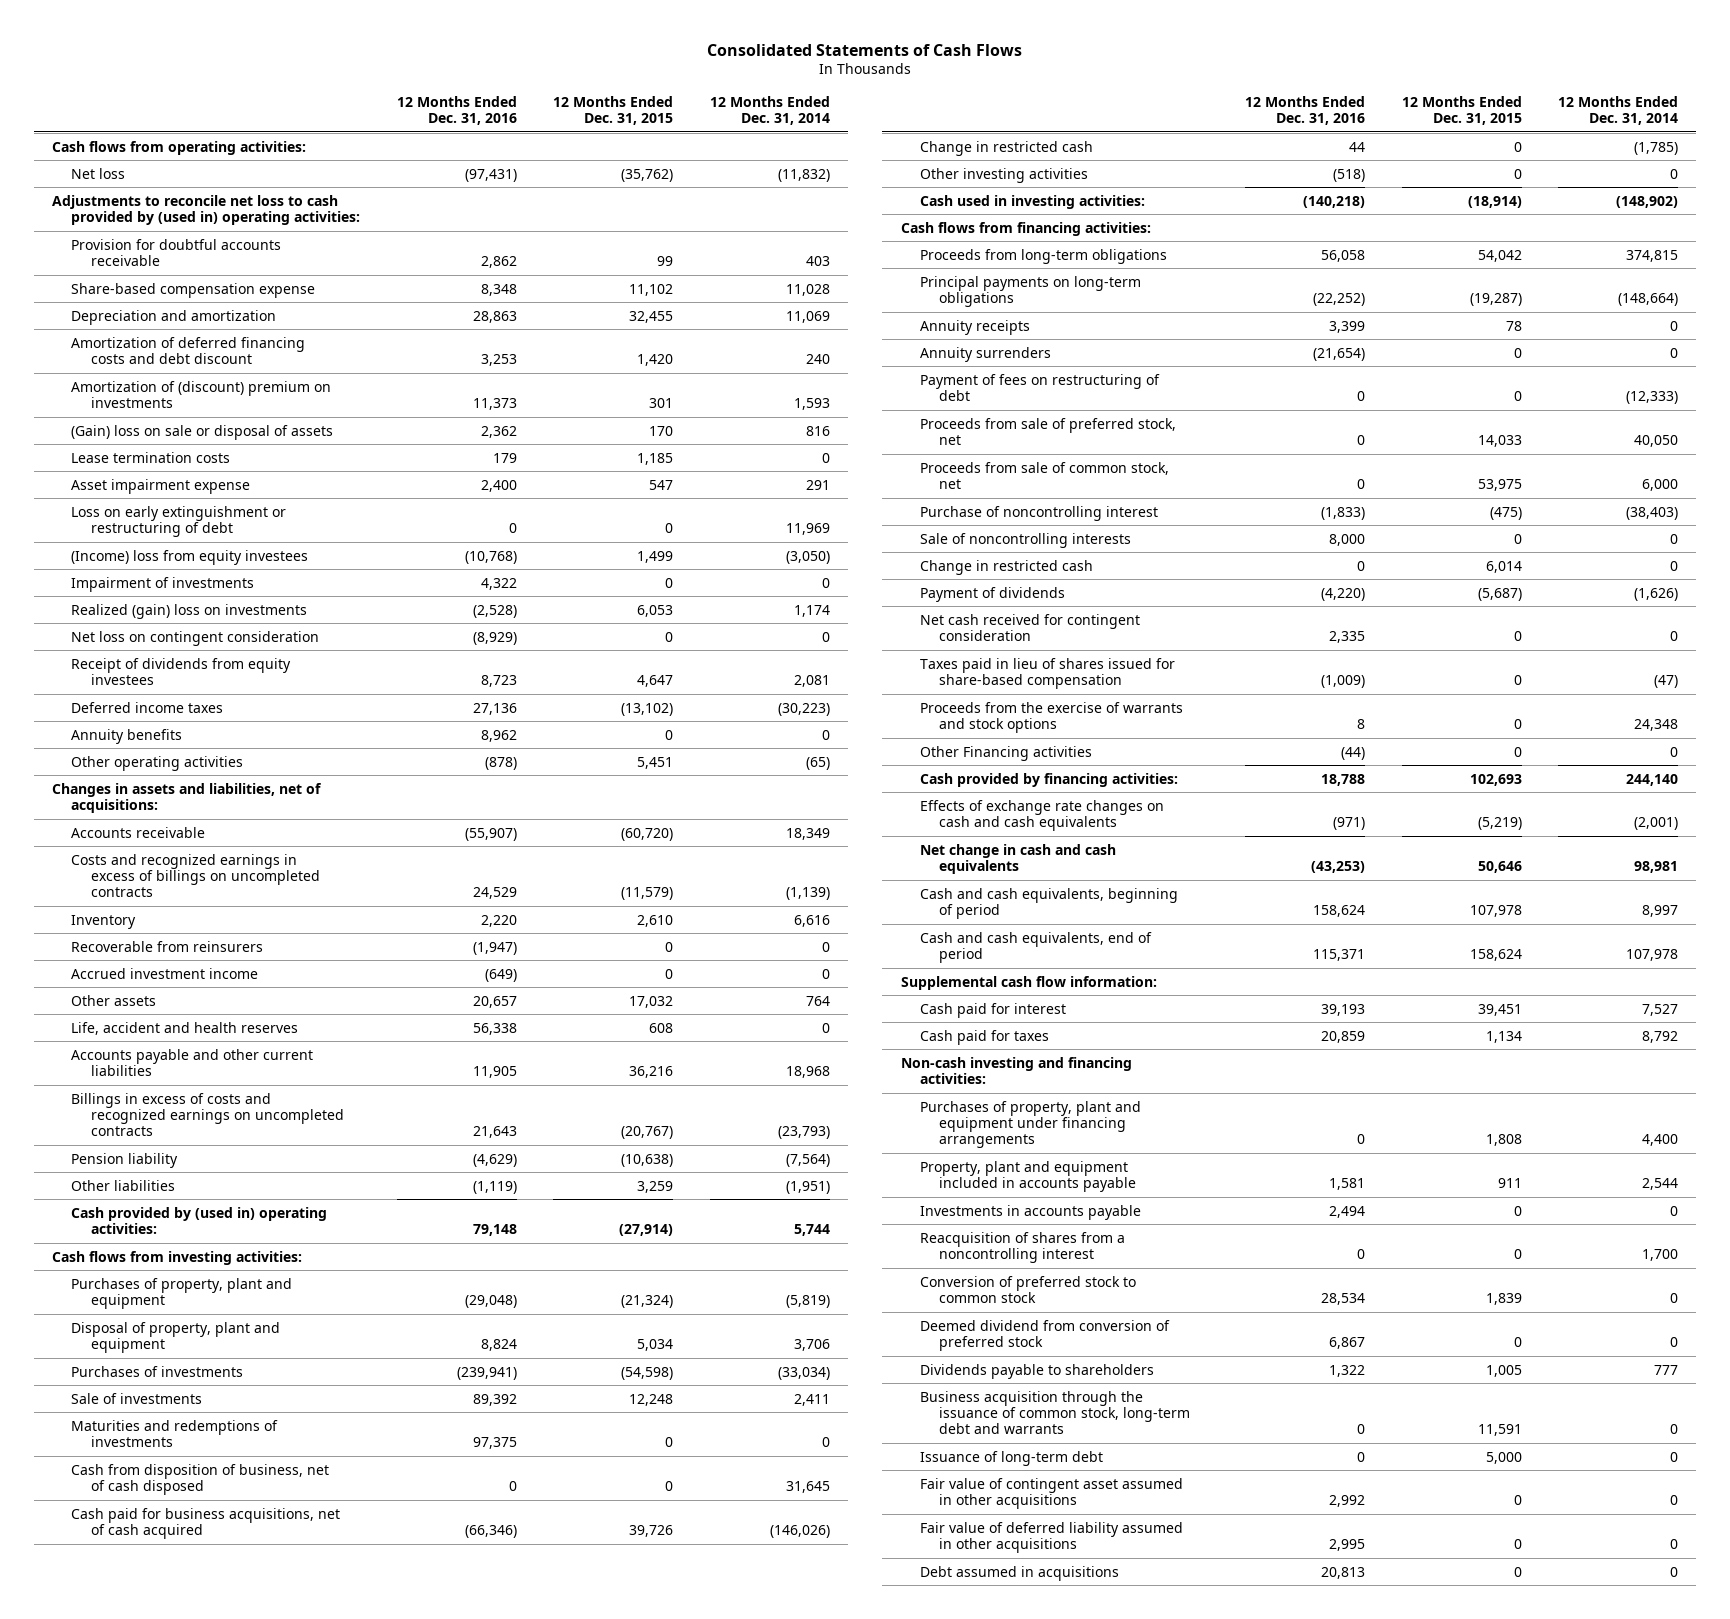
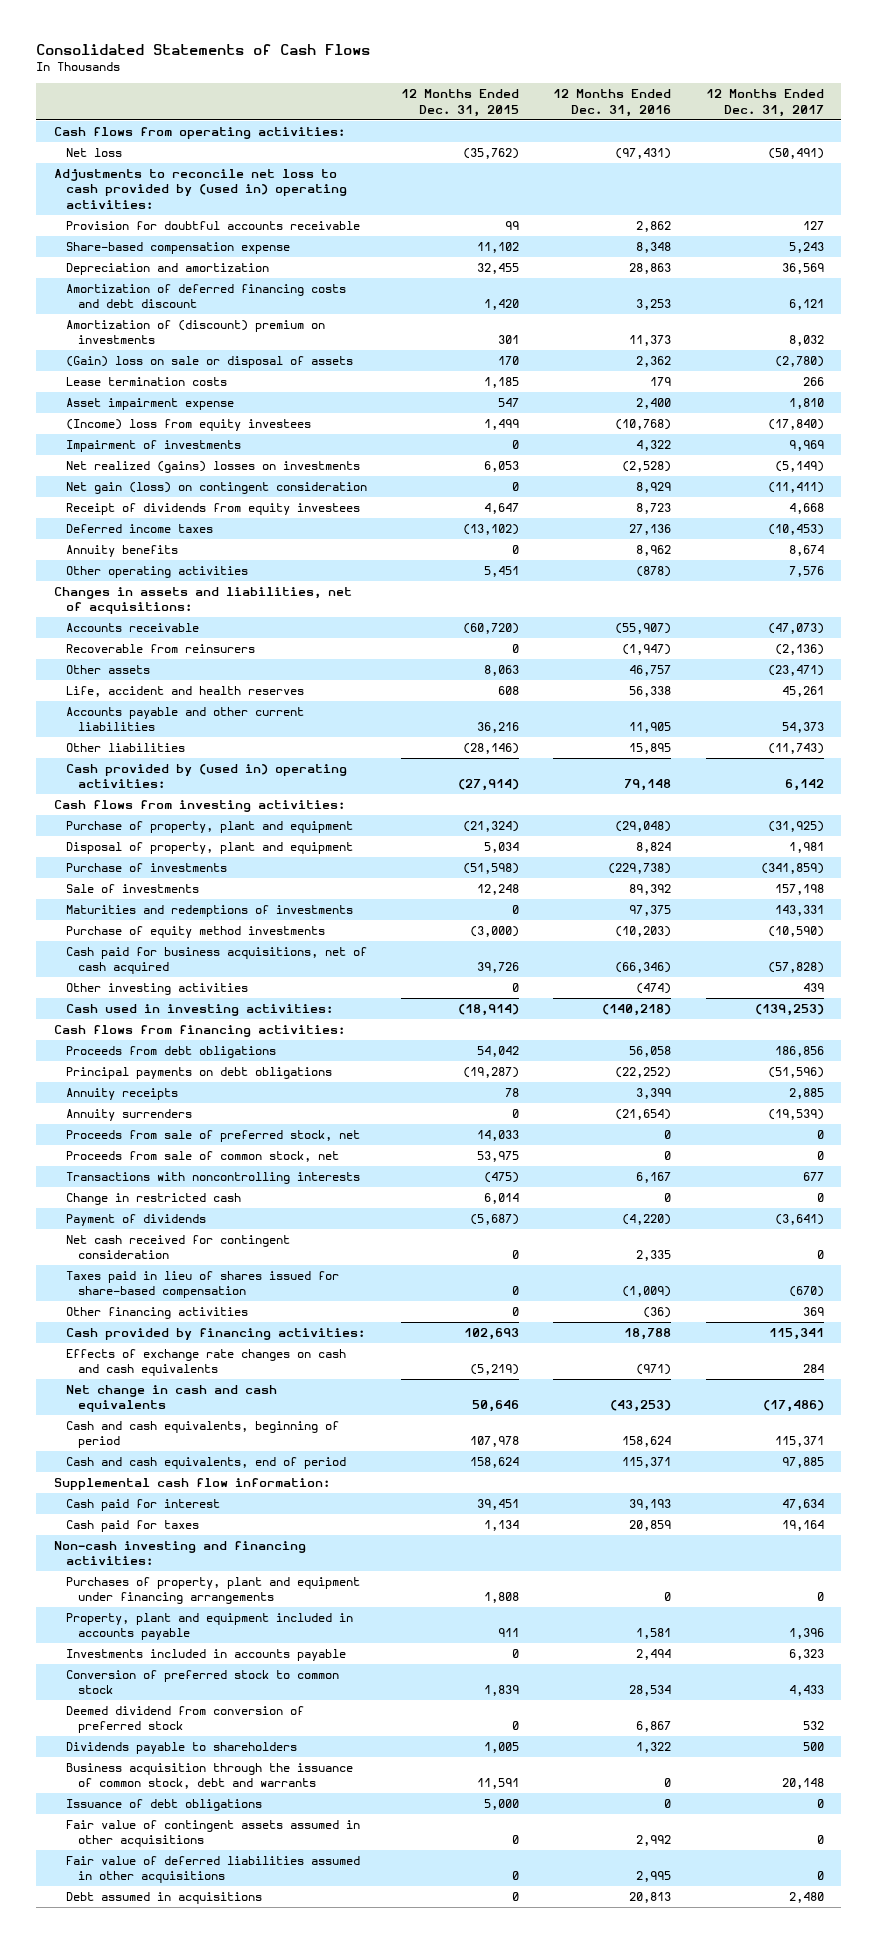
[709,95,830,126] 12 Months Ended Dec. 31, 2014 -> none
none -> [705,89,824,117] 12 Months Ended Dec. 31, 2017
[71,505,287,537] Loss on early extinguishment or restructuring of debt -> none
[71,603,308,619] Realized (gain) loss on investments -> [65,461,360,474] Net realized (gains) losses on investments
[71,630,320,646] Net loss on contingent consideration -> [65,482,367,495] Net gain (loss) on contingent consideration
[472,631,517,645] (8,929) -> [636,482,672,494] 8,929
[71,853,320,898] Costs and recognized earnings in excess of billings on uncompleted contracts -> none
[71,914,137,929] Inventory -> none
[71,967,259,979] Accrued investment income -> none
[472,995,517,1008] 20,657 -> [629,665,672,677] 46,757
[629,995,674,1008] 17,032 -> [484,665,520,677] 8,063
[71,1092,344,1137] Billings in excess of costs and recognized earnings on uncompleted contracts -> none
[71,1152,179,1168] Pension liability -> none
[472,1180,517,1194] (1,119) -> [629,743,672,755] 15,895
[637,1180,674,1193] 3,259 -> [463,743,520,755] (28,146)
[71,1277,293,1309] Purchases of property, plant and equipment -> [65,821,353,834] Purchase of property, plant and equipment
[71,1365,244,1377] Purchases of investments -> [65,863,227,873] Purchase of investments
[456,1366,517,1380] (239,941) -> [608,863,672,875] (229,738)
[621,1366,674,1380] (54,598) -> [463,863,520,875] (51,598)
[71,1463,330,1495] Cash from disposition of business, net of cash disposed -> none
none -> [65,926,325,939] Purchase of equity method investments
[919,140,1093,156] Change in restricted cash -> none
[1333,168,1366,182] (518) -> [636,983,672,995] (474)
[919,248,1167,264] Proceeds from long-term obligations -> [65,1046,276,1059] Proceeds from debt obligations
[919,275,1141,307] Principal payments on long-term obligations -> [65,1067,332,1080] Principal payments on debt obligations
[919,373,1160,401] Payment of fees on restructuring of debt -> none
[919,532,1131,548] Sale of noncontrolling interests -> none
[919,505,1158,521] Purchase of noncontrolling interest -> [65,1172,360,1185] Transactions with noncontrolling interests
[1321,506,1366,520] (1,833) -> [636,1172,672,1184] 6,167
[919,701,1183,733] Proceeds from the exercise of warrants and stock options -> none
[919,745,1092,761] Other Financing activities -> [65,1307,248,1320] Other financing activities
[1341,746,1366,760] (44) -> [643,1307,672,1319] (36)
[919,1231,1125,1263] Reacquisition of shares from a noncontrolling interest -> none
[919,1204,1141,1220] Investments in accounts payable -> [65,1649,346,1662] Investments included in accounts payable
[919,1390,1190,1435] Business acquisition through the issuance of common stock, long-term debt and warrants -> [65,1763,353,1790] Business acquisition through the issuance of common stock, debt and warrants
[919,1450,1103,1466] Issuance of long-term debt -> [65,1799,262,1812] Issuance of debt obligations
[919,1477,1183,1509] Fair value of contingent asset assumed in other acquisitions -> [65,1820,360,1848] Fair value of contingent assets assumed in other acquisitions
[919,1521,1183,1553] Fair value of deferred liability assumed in other acquisitions -> [65,1856,360,1884] Fair value of deferred liabilities assumed in other acquisitions

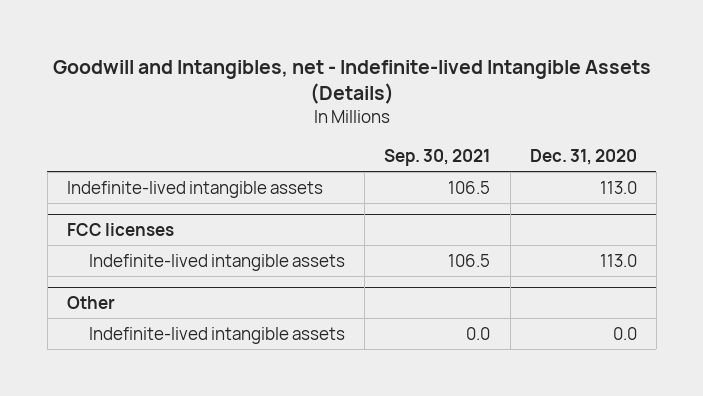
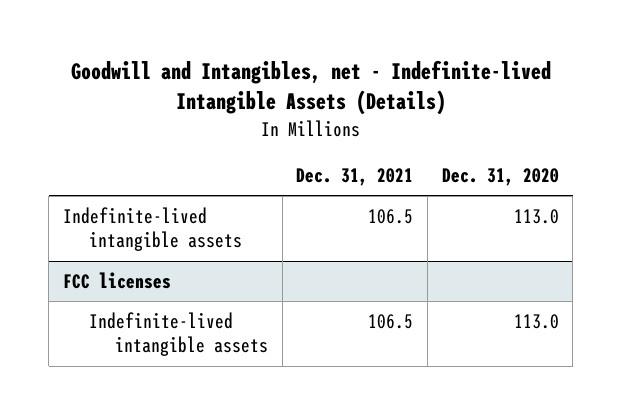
[384,148,491,166] Sep. 30, 2021 -> none
none -> [296,167,414,186] Dec. 31, 2021
[66,295,115,309] Other -> none
[89,326,346,344] Indefinite-lived intangible assets -> none

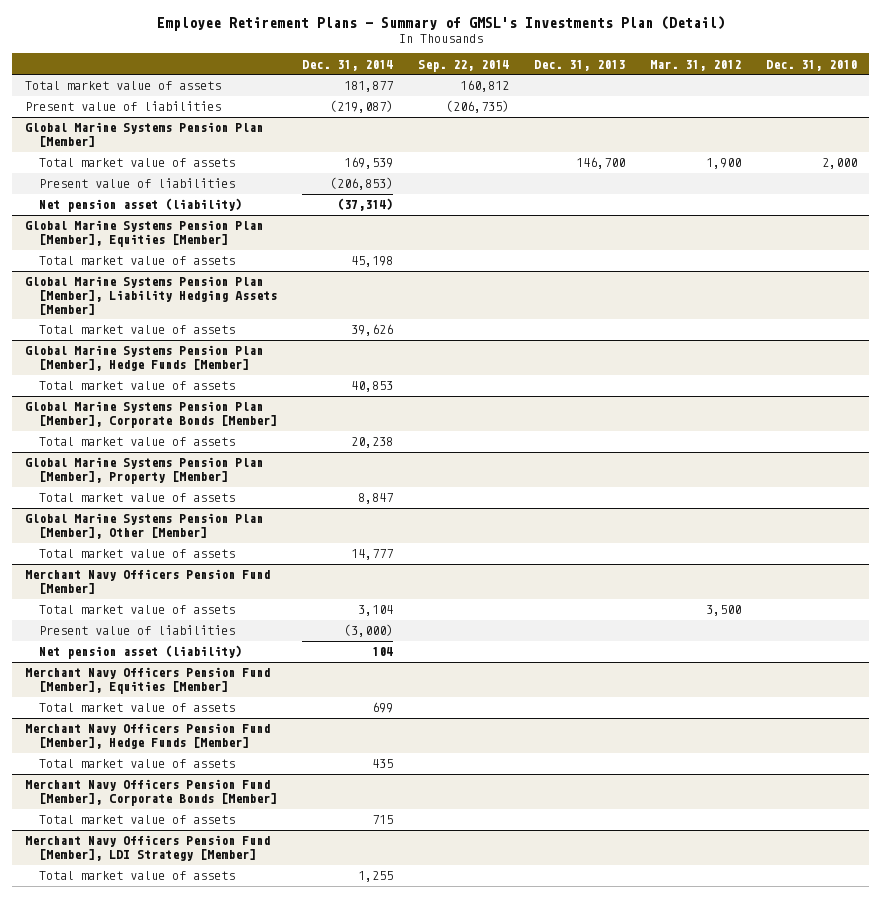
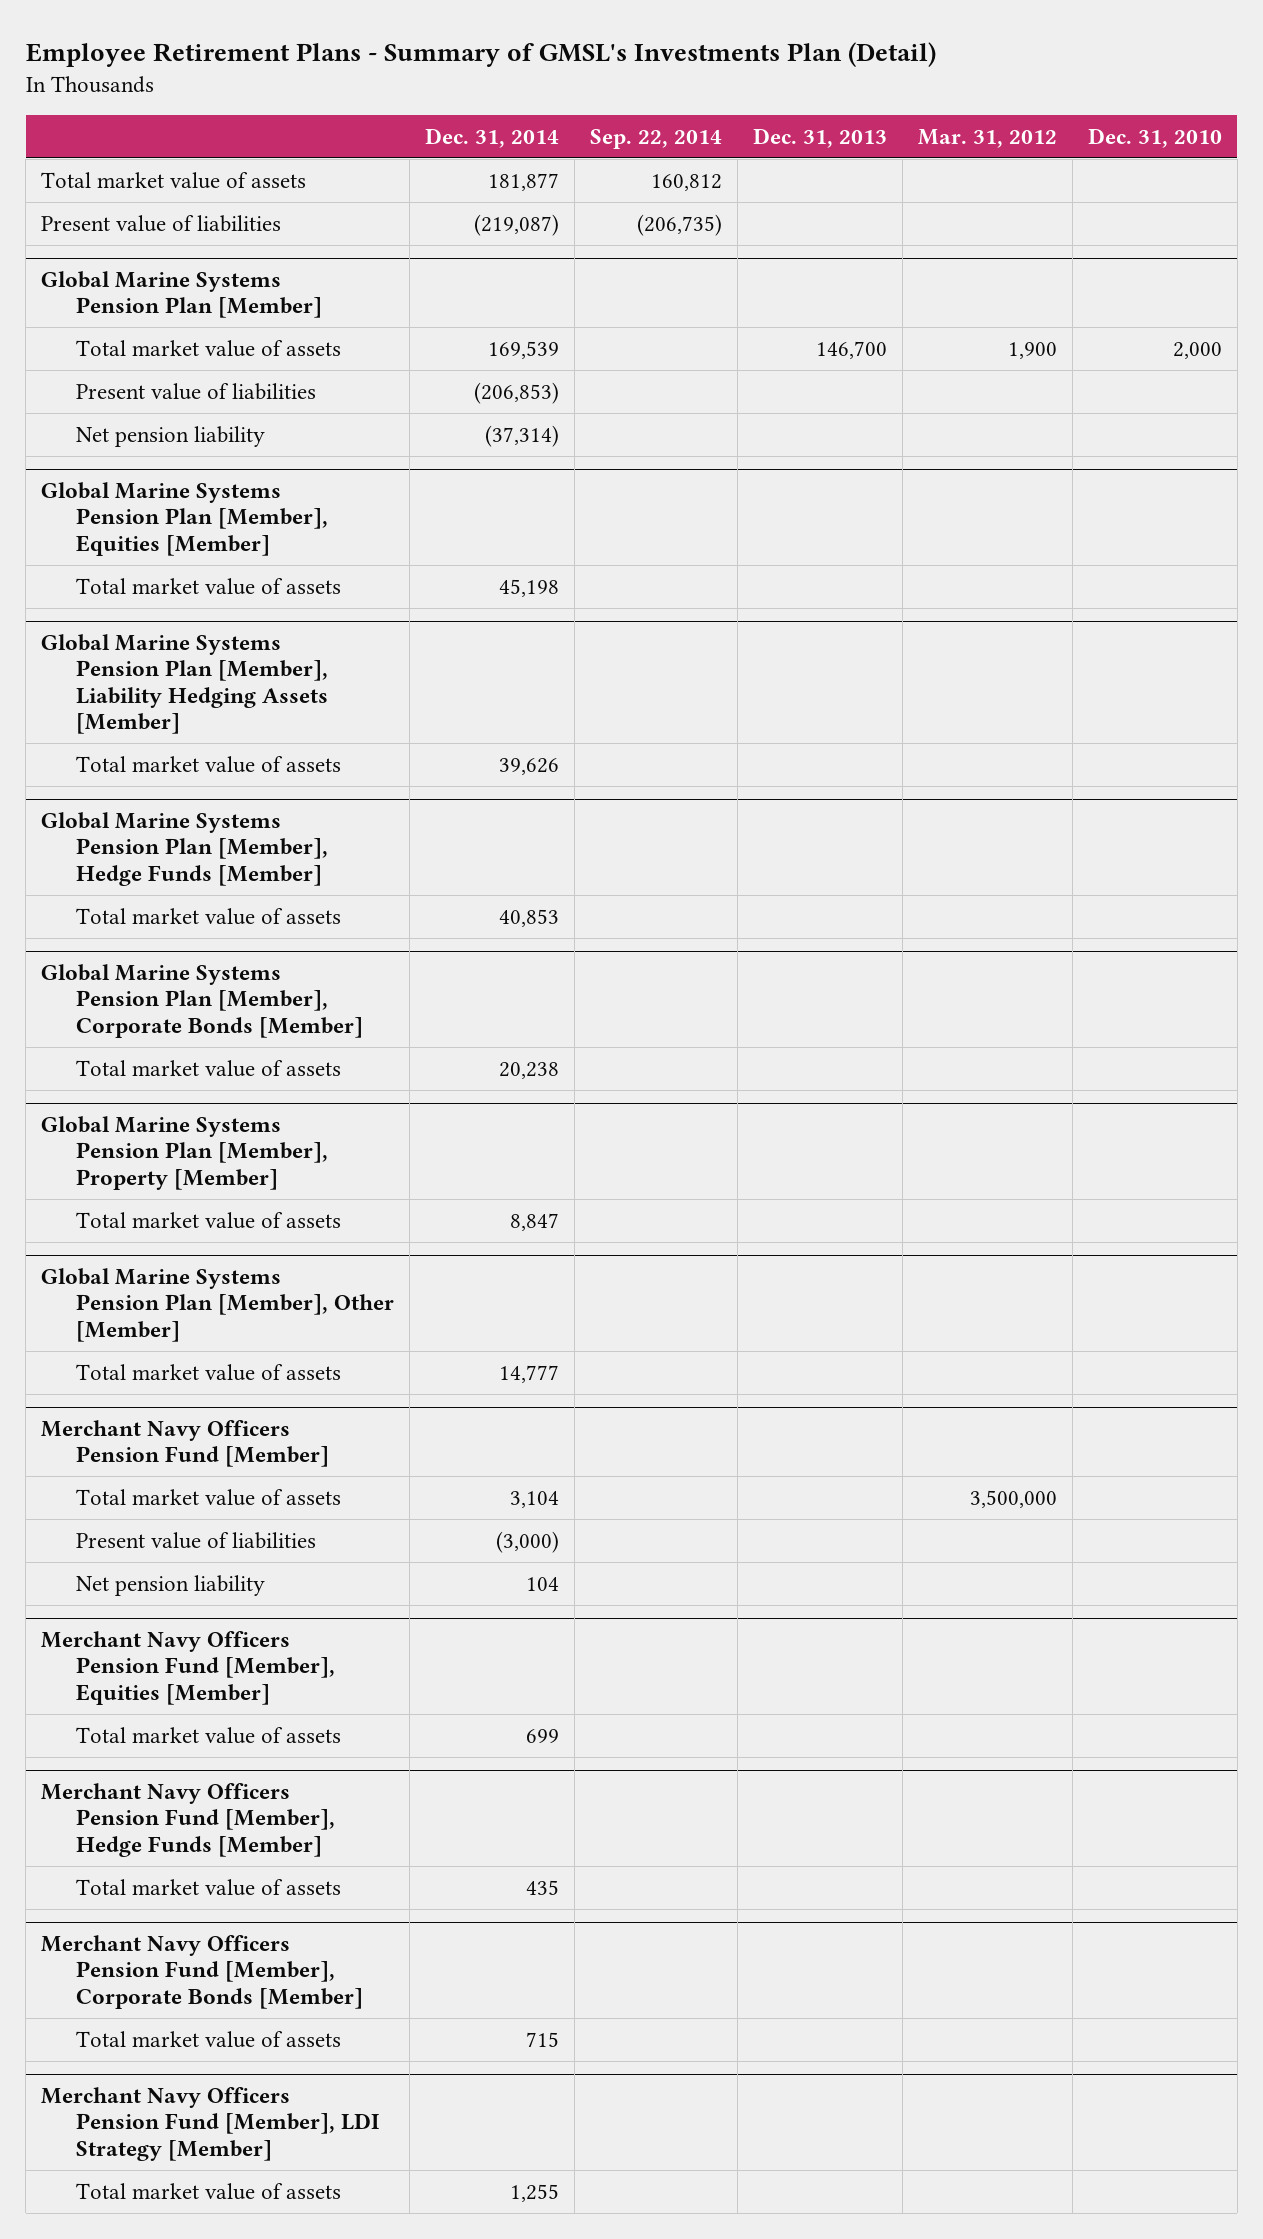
[39,198,243,213] Net pension asset (liability) -> [76,425,266,447] Net pension liability
[705,605,741,617] 3,500 -> [969,1489,1057,1508] 3,500,000
[39,645,243,660] Net pension asset (liability) -> [76,1574,266,1596] Net pension liability

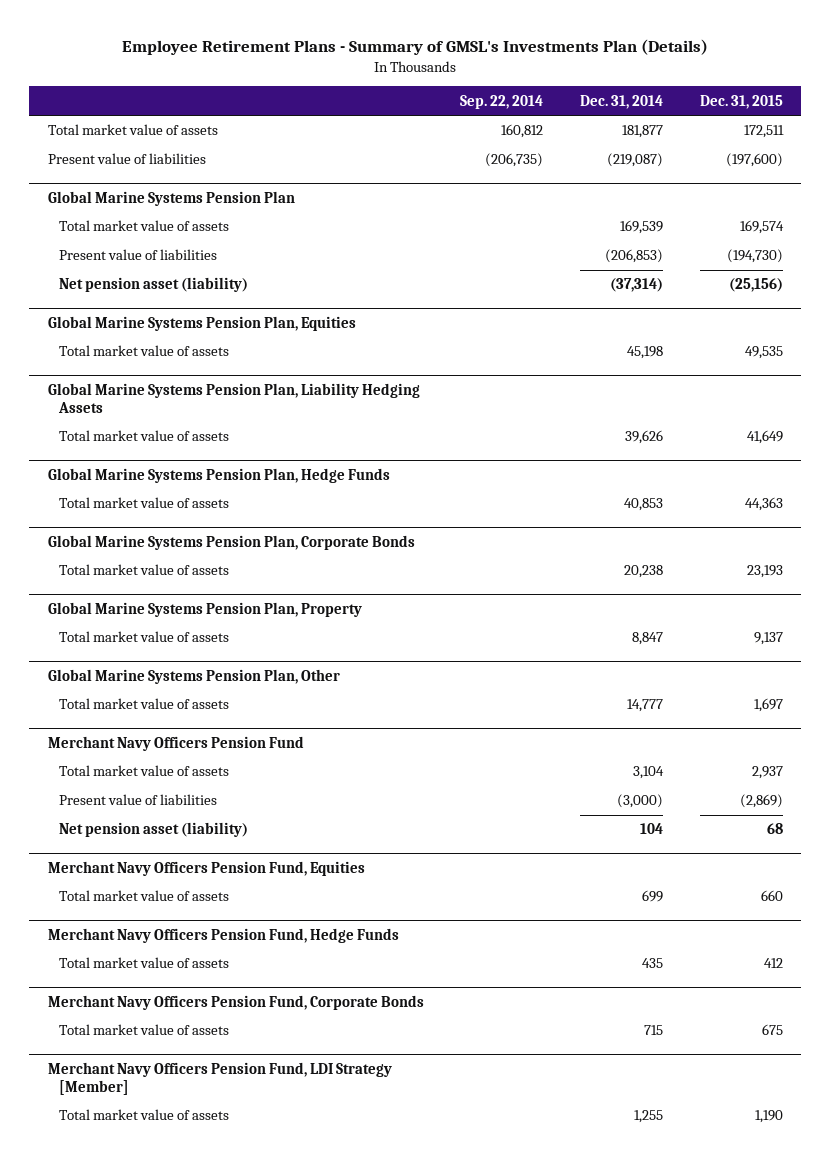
[25,42,936,68] Employee Retirement Plans - Summary of GMSL's Investments Plan (Detail) -> [122,39,709,56] Employee Retirement Plans - Summary of GMSL's Investments Plan (Details)
[753,127,888,148] Dec. 31, 2013 -> none
[917,128,1057,148] Mar. 31, 2012 -> none
[1087,127,1222,148] Dec. 31, 2010 -> none
none -> [699,94,783,109] Dec. 31, 2015
[41,271,323,319] Global Marine Systems Pension Plan [Member] -> [47,190,295,206] Global Marine Systems Pension Plan
[76,425,266,447] Net pension liability -> [58,277,248,293] Net pension asset (liability)
[41,482,329,556] Global Marine Systems Pension Plan [Member], Equities [Member] -> [47,315,356,331] Global Marine Systems Pension Plan, Equities
[41,634,329,735] Global Marine Systems Pension Plan [Member], Liability Hedging Assets [Member] -> [47,382,420,413] Global Marine Systems Pension Plan, Liability Hedging Assets
[41,812,329,886] Global Marine Systems Pension Plan [Member], Hedge Funds [Member] -> [47,467,390,483] Global Marine Systems Pension Plan, Hedge Funds
[41,964,364,1038] Global Marine Systems Pension Plan [Member], Corporate Bonds [Member] -> [47,534,415,550] Global Marine Systems Pension Plan, Corporate Bonds
[41,1116,329,1190] Global Marine Systems Pension Plan [Member], Property [Member] -> [47,601,362,617] Global Marine Systems Pension Plan, Property
[41,1268,395,1342] Global Marine Systems Pension Plan [Member], Other [Member] -> [47,668,340,684] Global Marine Systems Pension Plan, Other
[41,1420,330,1468] Merchant Navy Officers Pension Fund [Member] -> [47,735,304,751] Merchant Navy Officers Pension Fund
[76,1574,266,1596] Net pension liability -> [58,822,248,838] Net pension asset (liability)
[41,1631,336,1705] Merchant Navy Officers Pension Fund [Member], Equities [Member] -> [47,860,365,876] Merchant Navy Officers Pension Fund, Equities
[41,1783,336,1857] Merchant Navy Officers Pension Fund [Member], Hedge Funds [Member] -> [47,927,399,943] Merchant Navy Officers Pension Fund, Hedge Funds
[41,1935,364,2009] Merchant Navy Officers Pension Fund [Member], Corporate Bonds [Member] -> [47,994,424,1010] Merchant Navy Officers Pension Fund, Corporate Bonds
[41,2087,380,2161] Merchant Navy Officers Pension Fund [Member], LDI Strategy [Member] -> [47,1061,392,1095] Merchant Navy Officers Pension Fund, LDI Strategy [Member]

